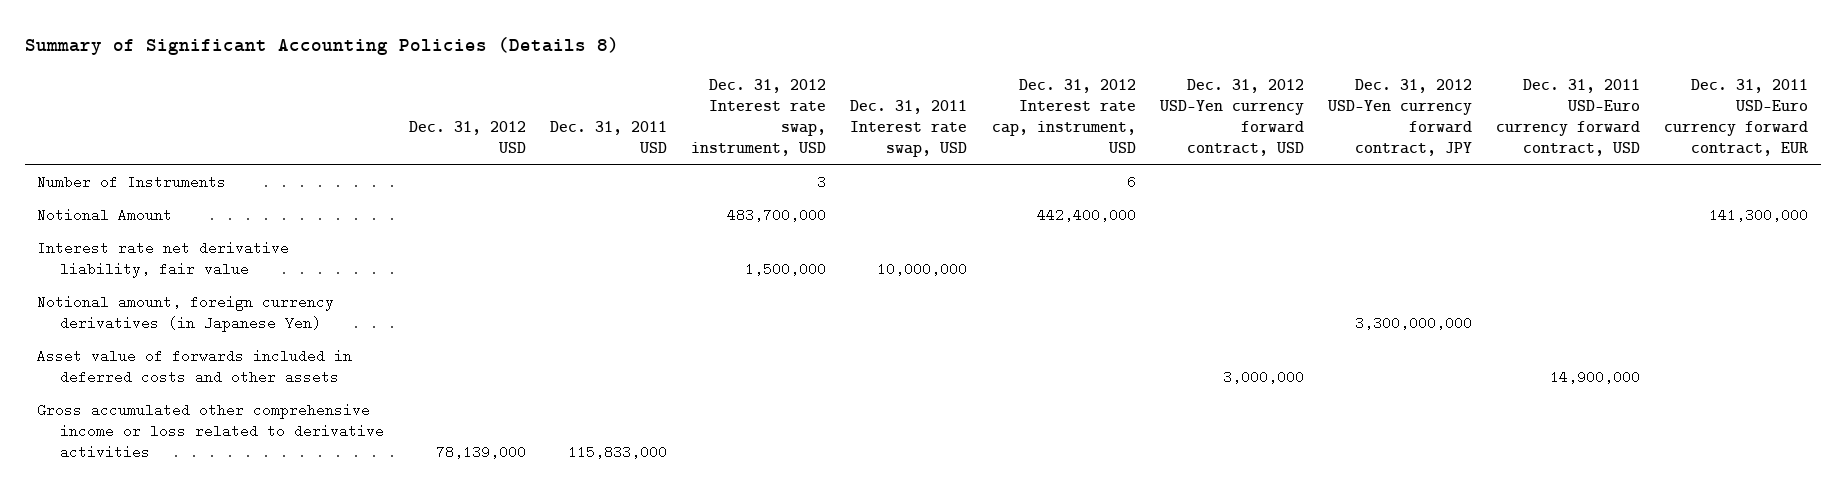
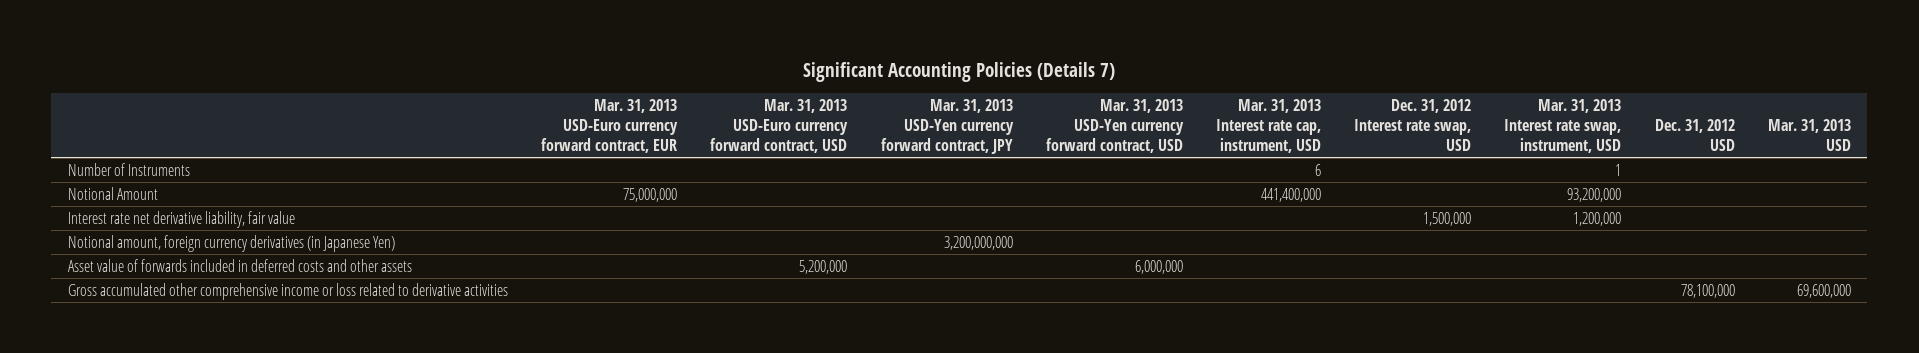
[24,37,619,56] Summary of Significant Accounting Policies (Details 8) -> [803,61,1116,82] Significant Accounting Policies (Details 7)
[549,120,667,153] Dec. 31, 2011 USD -> none
[691,78,827,156] Dec. 31, 2012 Interest rate swap, instrument, USD -> none
[850,99,968,157] Dec. 31, 2011 Interest rate swap, USD -> none
[991,78,1136,153] Dec. 31, 2012 Interest rate cap, instrument, USD -> none
[1158,78,1304,156] Dec. 31, 2012 USD-Yen currency forward contract, USD -> none
[1327,78,1473,156] Dec. 31, 2012 USD-Yen currency forward contract, JPY -> none
[1496,78,1641,156] Dec. 31, 2011 USD-Euro currency forward contract, USD -> none
[1664,78,1809,156] Dec. 31, 2011 USD-Euro currency forward contract, EUR -> none
none -> [541,98,679,153] Mar. 31, 2013 USD-Euro currency forward contract, EUR
none -> [710,98,849,153] Mar. 31, 2013 USD-Euro currency forward contract, USD
none -> [880,98,1014,154] Mar. 31, 2013 USD-Yen currency forward contract, JPY
none -> [1045,98,1184,153] Mar. 31, 2013 USD-Yen currency forward contract, USD
none -> [1216,98,1322,153] Mar. 31, 2013 Interest rate cap, instrument, USD
none -> [1354,98,1472,151] Dec. 31, 2012 Interest rate swap, USD
none -> [1504,98,1622,153] Mar. 31, 2013 Interest rate swap, instrument, USD
none -> [1767,118,1851,151] Mar. 31, 2013 USD
[435,444,526,459] 78,139,000 -> [1680,283,1735,298] 78,100,000

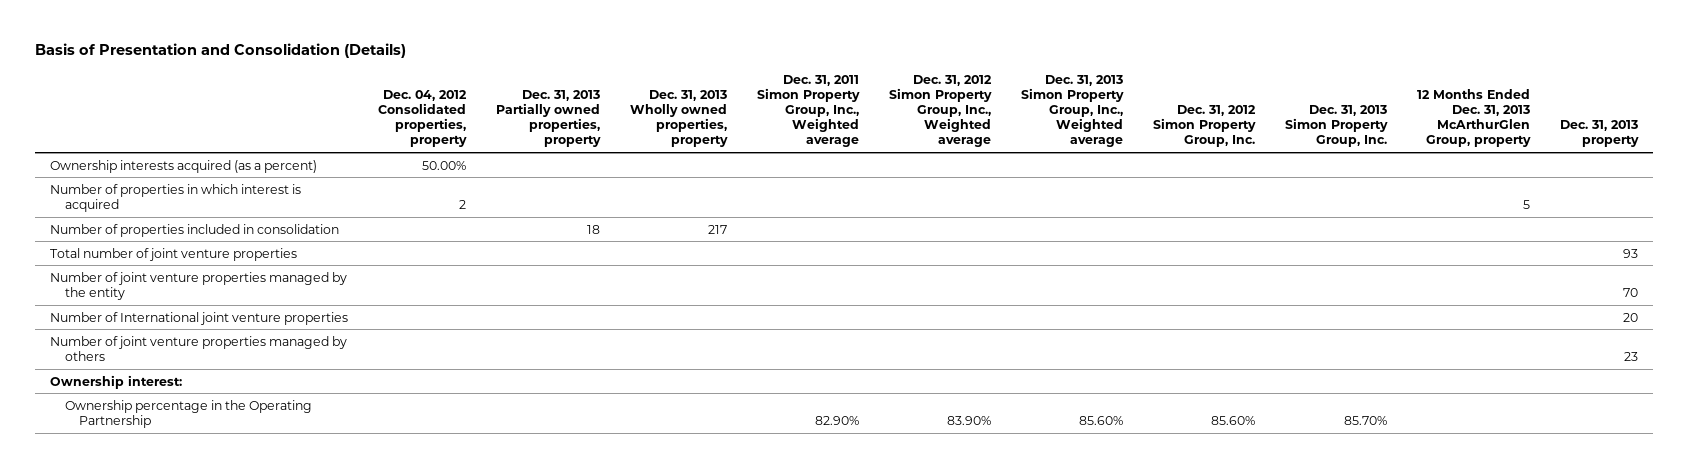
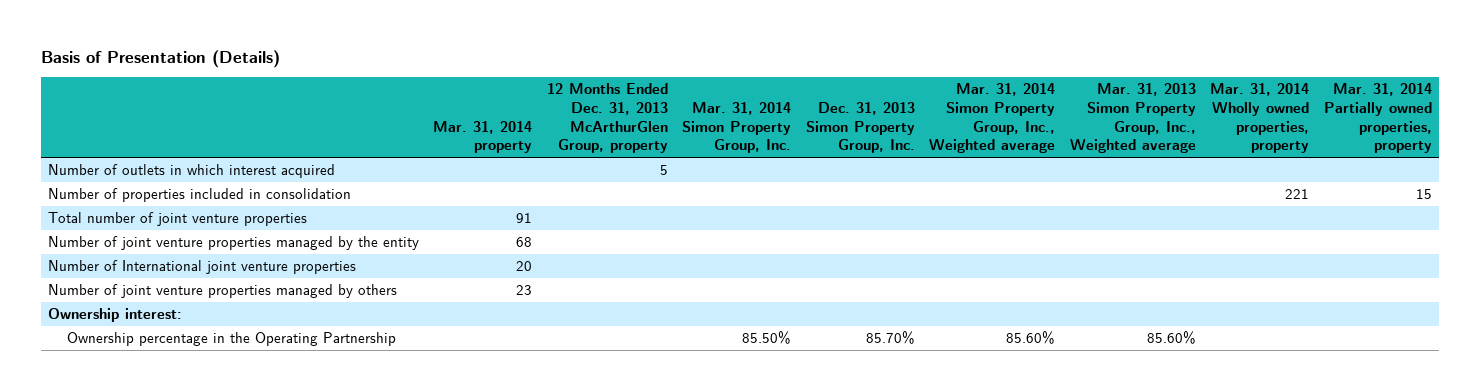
[35,42,407,58] Basis of Presentation and Consolidation (Details) -> [40,50,280,69] Basis of Presentation (Details)
[378,89,468,148] Dec. 04, 2012 Consolidated properties, property -> none
[496,89,602,148] Dec. 31, 2013 Partially owned properties, property -> none
[630,89,729,148] Dec. 31, 2013 Wholly owned properties, property -> none
[757,74,861,148] Dec. 31, 2011 Simon Property Group, Inc., Weighted average -> none
[889,74,993,148] Dec. 31, 2012 Simon Property Group, Inc., Weighted average -> none
[1021,74,1125,148] Dec. 31, 2013 Simon Property Group, Inc., Weighted average -> none
[1153,105,1257,148] Dec. 31, 2012 Simon Property Group, Inc. -> none
[1559,120,1639,148] Dec. 31, 2013 property -> none
none -> [433,120,533,154] Mar. 31, 2014 property
none -> [682,101,792,154] Mar. 31, 2014 Simon Property Group, Inc.
none -> [929,83,1056,154] Mar. 31, 2014 Simon Property Group, Inc., Weighted average
none -> [1069,83,1196,154] Mar. 31, 2013 Simon Property Group, Inc., Weighted average
none -> [1210,83,1310,154] Mar. 31, 2014 Wholly owned properties, property
none -> [1323,83,1432,154] Mar. 31, 2014 Partially owned properties, property
[50,159,318,173] Ownership interests acquired (as a percent) -> none
[50,183,302,212] Number of properties in which interest is acquired -> [47,163,335,178] Number of outlets in which interest acquired

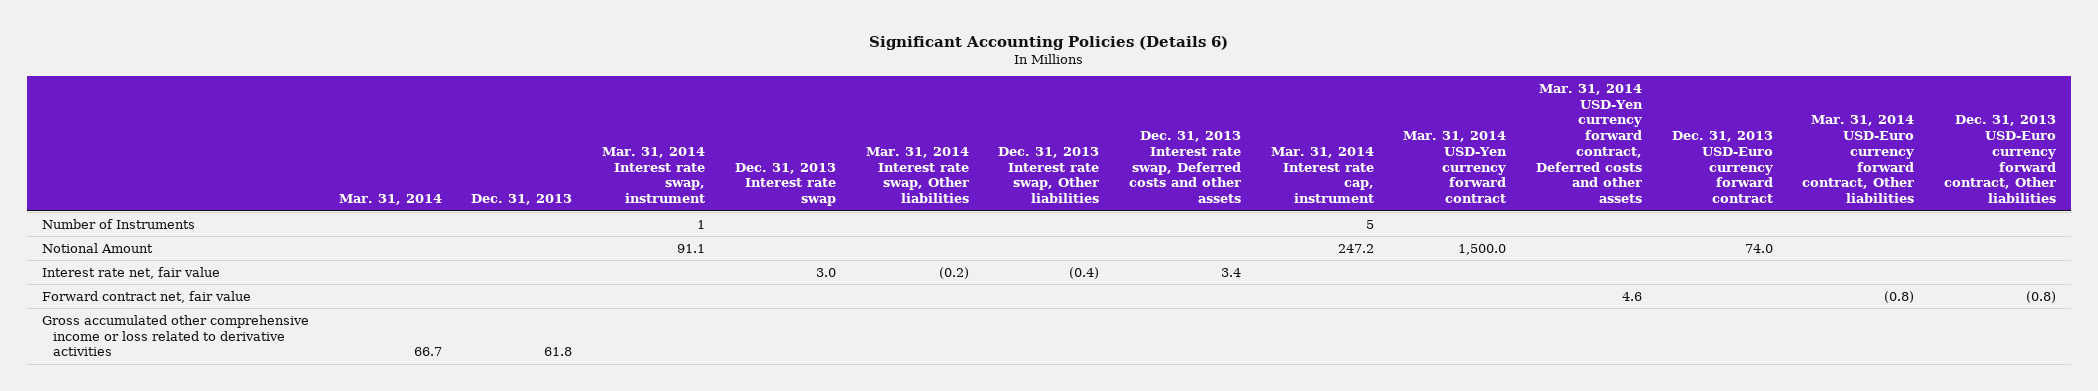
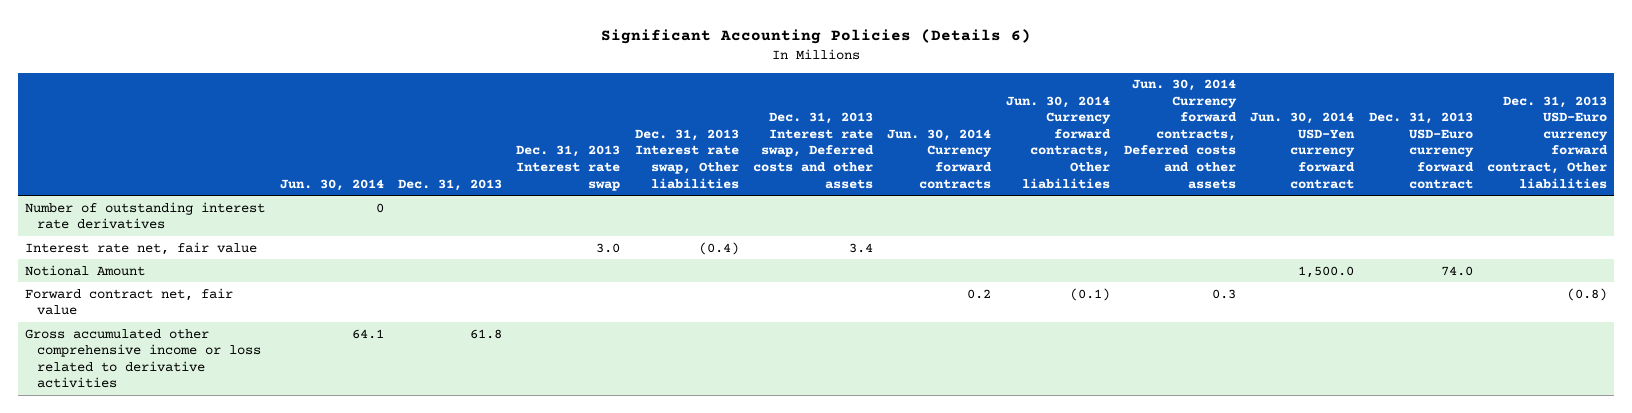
[338,194,442,206] Mar. 31, 2014 -> none
[602,146,706,204] Mar. 31, 2014 Interest rate swap, instrument -> none
[865,146,969,204] Mar. 31, 2014 Interest rate swap, Other liabilities -> none
[1270,146,1374,204] Mar. 31, 2014 Interest rate cap, instrument -> none
[1403,131,1508,204] Mar. 31, 2014 USD-Yen currency forward contract -> none
[1536,83,1644,204] Mar. 31, 2014 USD-Yen currency forward contract, Deferred costs and other assets -> none
[1802,115,1915,204] Mar. 31, 2014 USD-Euro currency forward contract, Other liabilities -> none
none -> [279,178,384,191] Jun. 30, 2014
none -> [887,128,993,189] Jun. 30, 2014 Currency forward contracts
none -> [1005,95,1111,189] Jun. 30, 2014 Currency forward contracts, Other liabilities
none -> [1123,79,1237,189] Jun. 30, 2014 Currency forward contracts, Deferred costs and other assets
none -> [1250,112,1356,189] Jun. 30, 2014 USD-Yen currency forward contract
[42,218,196,229] Number of Instruments -> [25,201,266,230] Number of outstanding interest rate derivatives
[42,242,154,253] Notional Amount -> [25,264,146,276] Notional Amount

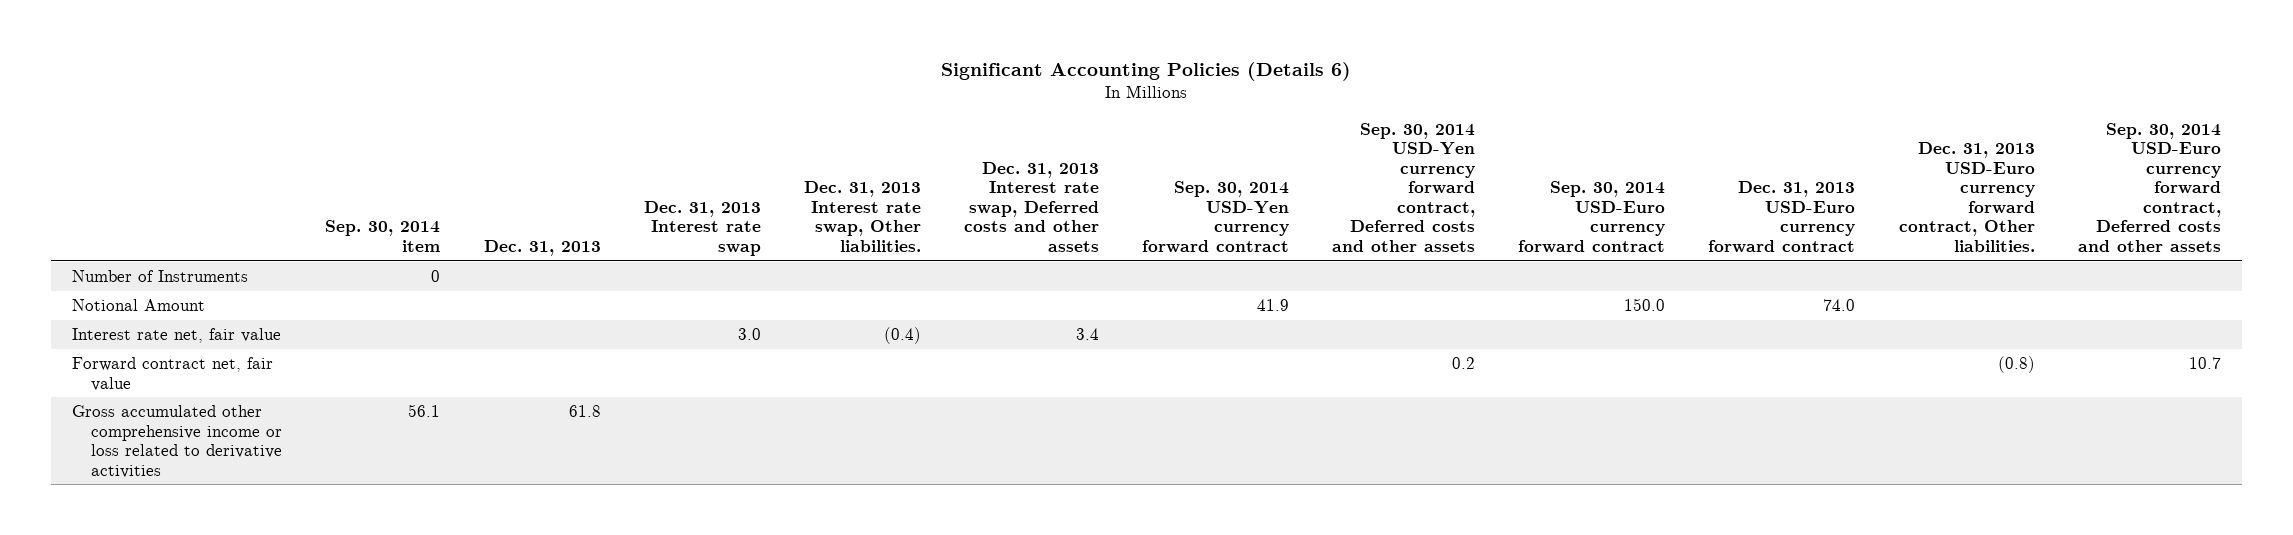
[279,178,384,191] Jun. 30, 2014 -> none
[634,128,739,189] Dec. 31, 2013 Interest rate swap, Other liabilities -> none
[887,128,993,189] Jun. 30, 2014 Currency forward contracts -> none
[1005,95,1111,189] Jun. 30, 2014 Currency forward contracts, Other liabilities -> none
[1123,79,1237,189] Jun. 30, 2014 Currency forward contracts, Deferred costs and other assets -> none
[1250,112,1356,189] Jun. 30, 2014 USD-Yen currency forward contract -> none
[1486,95,1608,189] Dec. 31, 2013 USD-Euro currency forward contract, Other liabilities -> none
none -> [325,220,441,253] Sep. 30, 2014 item
none -> [803,181,921,253] Dec. 31, 2013 Interest rate swap, Other liabilities.
none -> [1142,181,1290,254] Sep. 30, 2014 USD-Yen currency forward contract
none -> [1332,122,1476,253] Sep. 30, 2014 USD-Yen currency forward contract, Deferred costs and other assets
none -> [1518,181,1666,254] Sep. 30, 2014 USD-Euro currency forward contract
none -> [1898,142,2035,253] Dec. 31, 2013 USD-Euro currency forward contract, Other liabilities.
none -> [2077,122,2221,253] Sep. 30, 2014 USD-Euro currency forward contract, Deferred costs and other assets
[25,201,266,230] Number of outstanding interest rate derivatives -> [72,269,249,282] Number of Instruments
[25,241,258,255] Interest rate net, fair value -> [72,327,282,343] Interest rate net, fair value

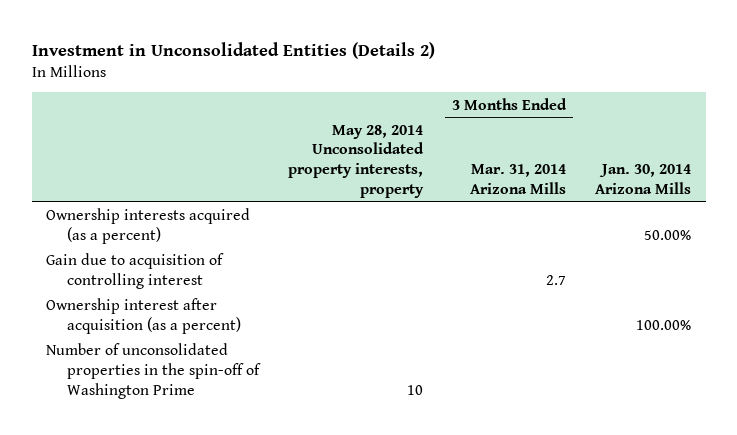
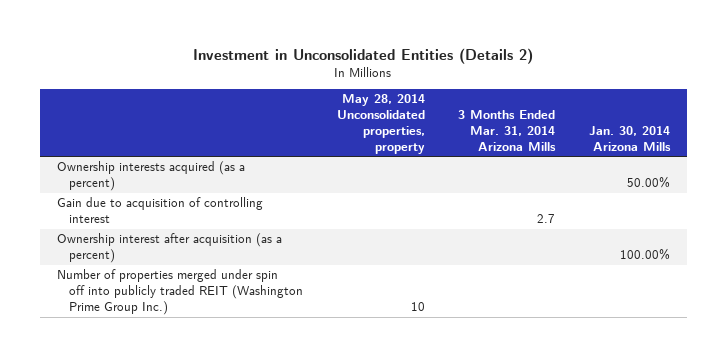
[288,124,425,199] May 28, 2014 Unconsolidated property interests, property -> none
none -> [336,94,425,154] May 28, 2014 Unconsolidated properties, property
[46,343,262,400] Number of unconsolidated properties in the spin-off of Washington Prime -> [57,269,304,315] Number of properties merged under spin off into publicly traded REIT (Washington Prime Group Inc.)

